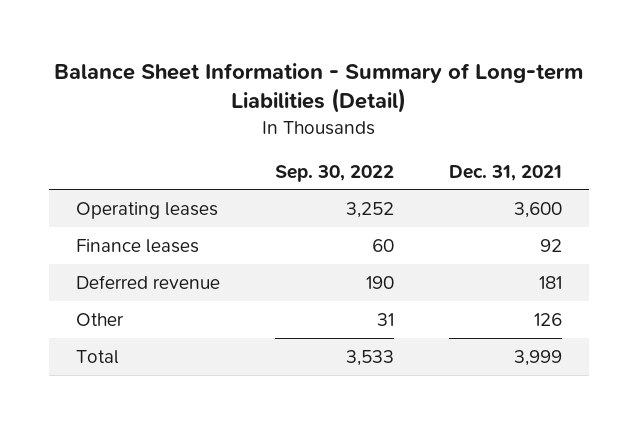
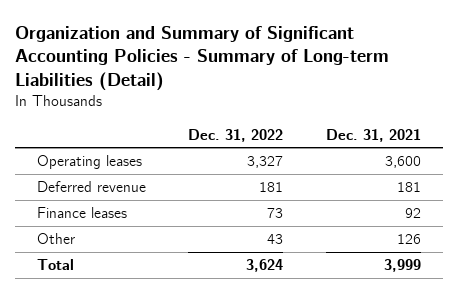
[54,62,584,114] Balance Sheet Information - Summary of Long-term Liabilities (Detail) -> [15,25,390,91] Organization and Summary of Significant Accounting Policies - Summary of Long-term Liabilities (Detail)
[275,164,395,182] Sep. 30, 2022 -> none
none -> [188,128,284,142] Dec. 31, 2022
[76,238,200,253] Finance leases -> [36,207,127,219] Finance leases

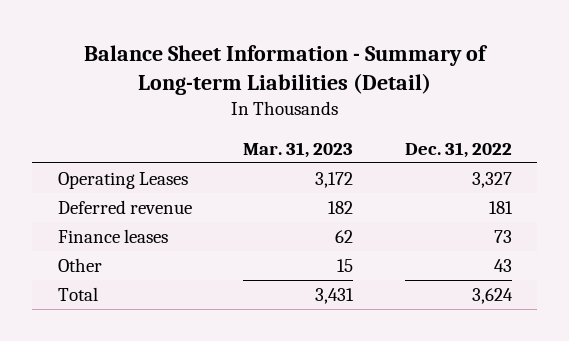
[15,25,390,91] Organization and Summary of Significant Accounting Policies - Summary of Long-term Liabilities (Detail) -> [83,45,488,96] Balance Sheet Information - Summary of Long-term Liabilities (Detail)
[326,128,422,142] Dec. 31, 2021 -> none
none -> [243,141,354,158] Mar. 31, 2023
[36,155,142,170] Operating leases -> [57,171,188,189] Operating Leases

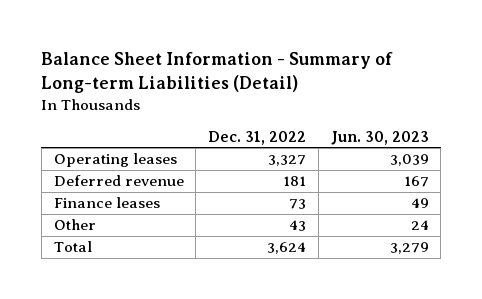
[243,141,354,158] Mar. 31, 2023 -> none
none -> [330,130,429,145] Jun. 30, 2023
[57,171,188,189] Operating Leases -> [53,153,177,168] Operating leases

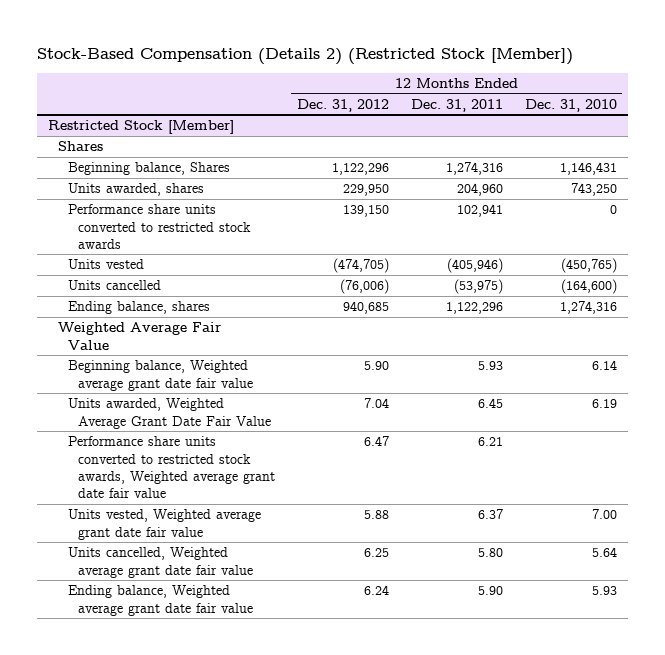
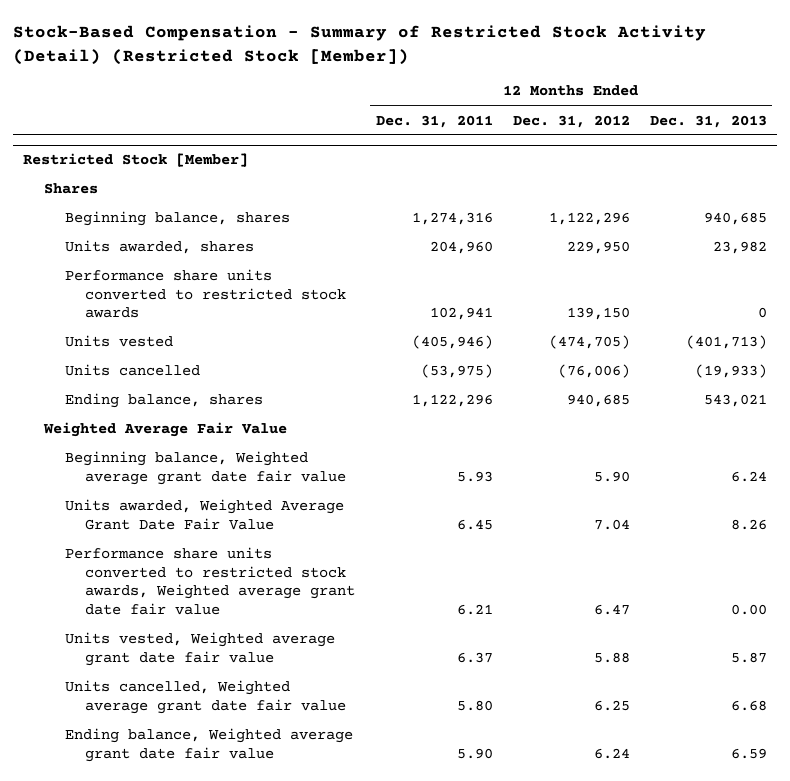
[37,47,574,65] Stock-Based Compensation (Details 2) (Restricted Stock [Member]) -> [13,25,707,65] Stock-Based Compensation - Summary of Restricted Stock Activity (Detail) (Restricted Stock [Member])
[524,98,617,112] Dec. 31, 2010 -> none
none -> [649,114,767,128] Dec. 31, 2013
[67,162,230,176] Beginning balance, Shares -> [64,211,290,227] Beginning balance, shares

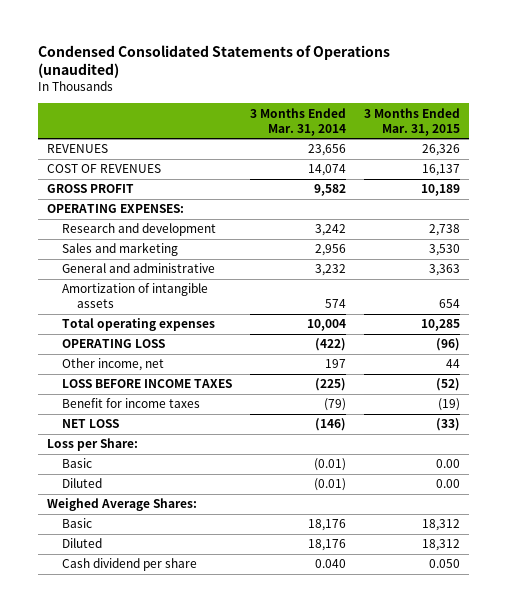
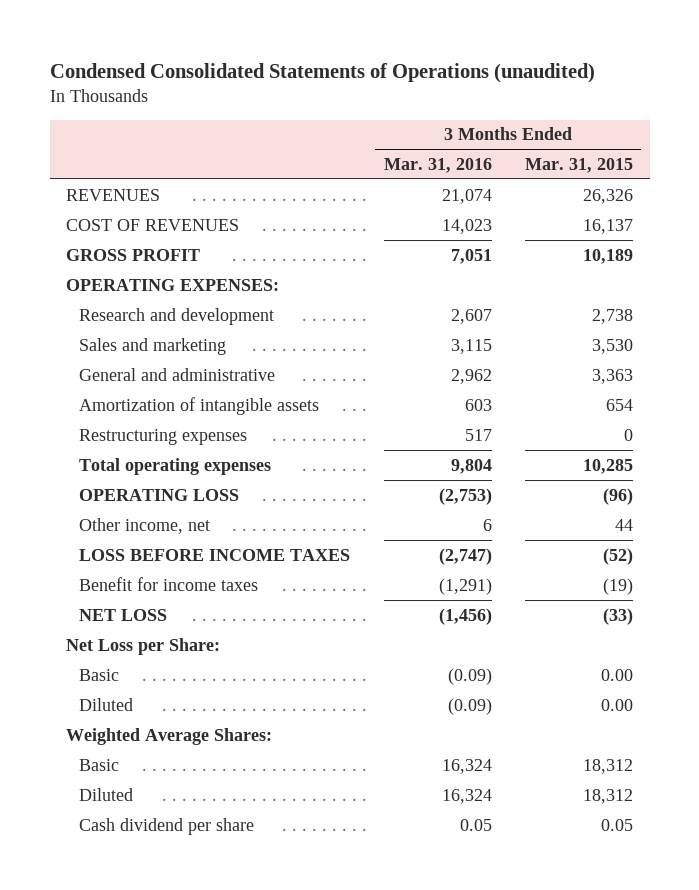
[250,107,347,136] 3 Months Ended Mar. 31, 2014 -> none
none -> [383,157,492,173] Mar. 31, 2016
none -> [79,428,248,445] Restructuring expenses
[47,438,139,452] Loss per Share: -> [66,637,221,655] Net Loss per Share:
[47,498,198,512] Weighed Average Shares: -> [66,727,273,745] Weighted Average Shares:
[429,559,461,569] 0.050 -> [600,818,633,831] 0.05

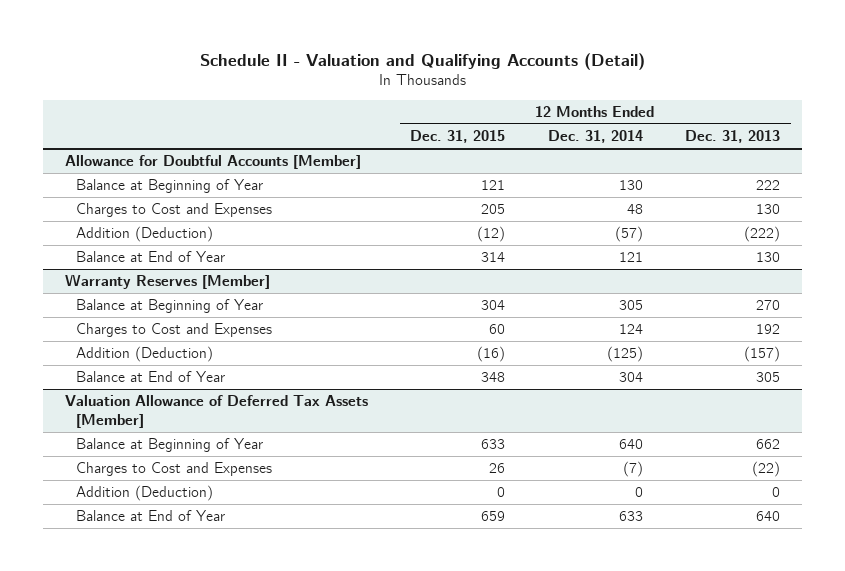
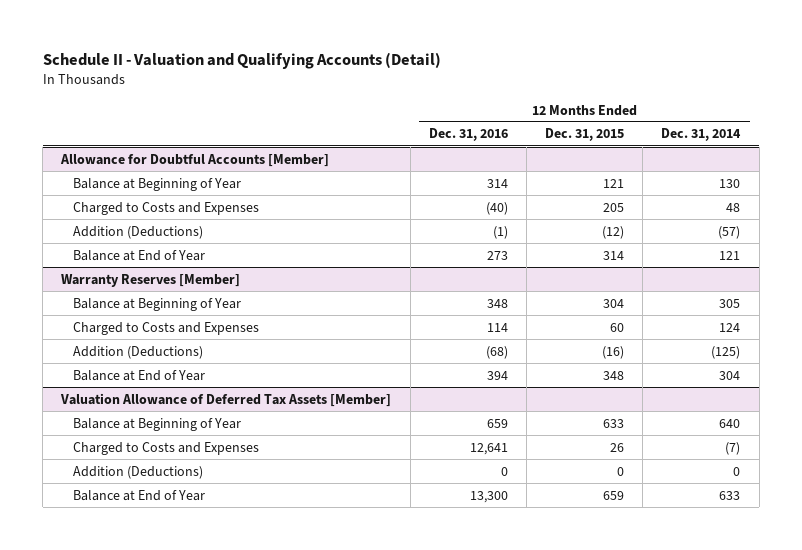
[685,130,781,144] Dec. 31, 2013 -> none
none -> [428,128,508,142] Dec. 31, 2016
[76,203,273,218] Charges to Cost and Expenses -> [73,201,260,215] Charged to Costs and Expenses
[76,226,214,243] Addition (Deduction) -> [73,225,204,239] Addition (Deductions)
[76,323,273,338] Charges to Cost and Expenses -> [73,321,260,335] Charged to Costs and Expenses
[76,346,214,363] Addition (Deduction) -> [73,345,204,359] Addition (Deductions)
[76,462,273,477] Charges to Cost and Expenses -> [73,441,260,455] Charged to Costs and Expenses
[76,485,214,502] Addition (Deduction) -> [73,465,204,479] Addition (Deductions)

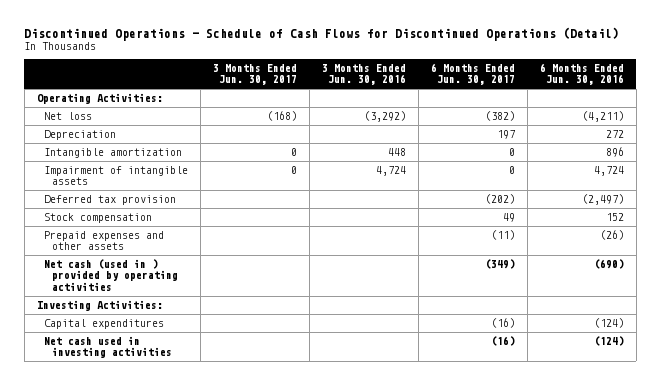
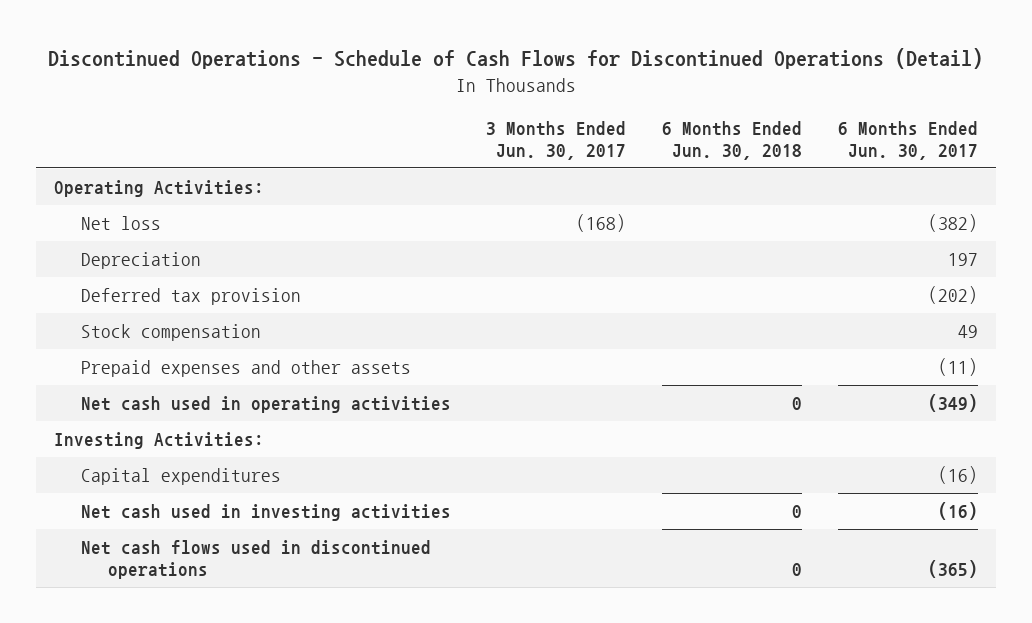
[322,64,407,86] 3 Months Ended Jun. 30, 2016 -> none
[539,63,624,86] 6 Months Ended Jun. 30, 2016 -> none
none -> [662,120,803,160] 6 Months Ended Jun. 30, 2018
[44,148,183,159] Intangible amortization -> none
[44,166,189,186] Impairment of intangible assets -> none
[44,259,179,291] Net cash (used in ) provided by operating activities -> [80,395,451,413] Net cash used in operating activities
none -> [80,539,431,580] Net cash flows used in discontinued operations

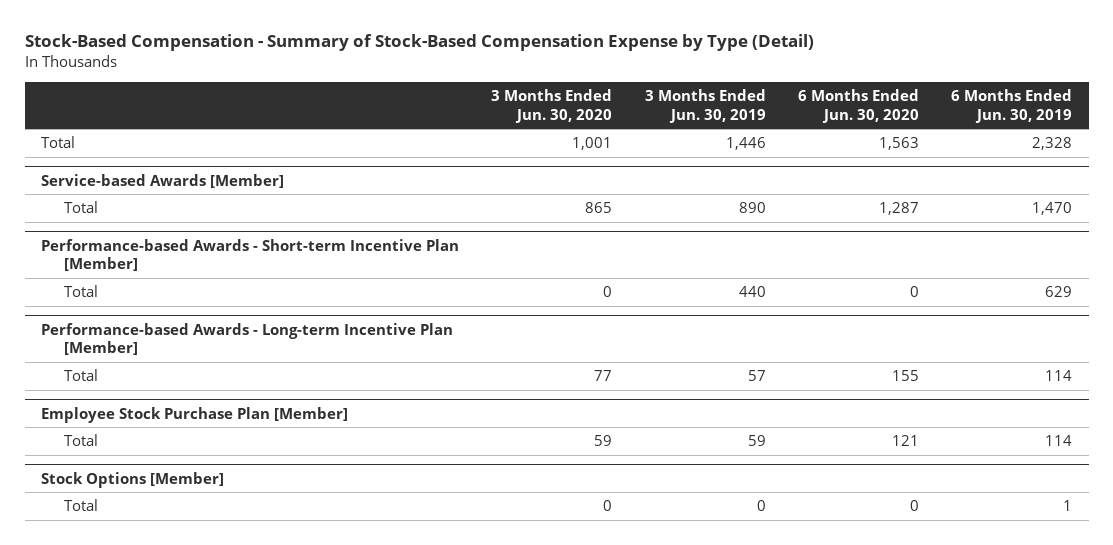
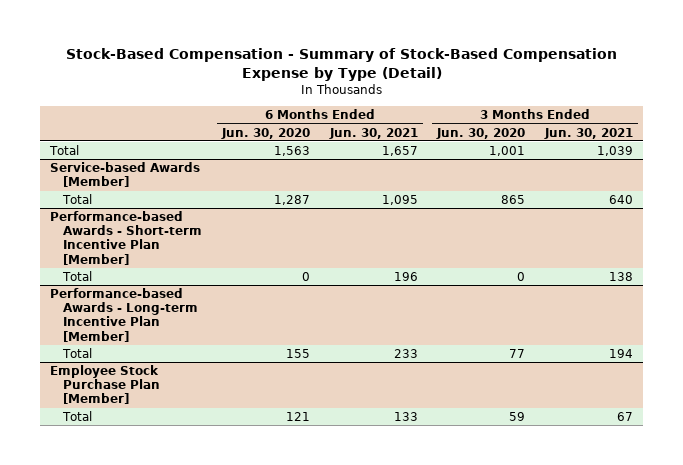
[644,88,766,123] 3 Months Ended Jun. 30, 2019 -> none
[951,88,1073,123] 6 Months Ended Jun. 30, 2019 -> none
none -> [328,127,418,139] Jun. 30, 2021
none -> [543,127,633,139] Jun. 30, 2021
[40,471,224,488] Stock Options [Member] -> none
[63,499,98,512] Total -> none

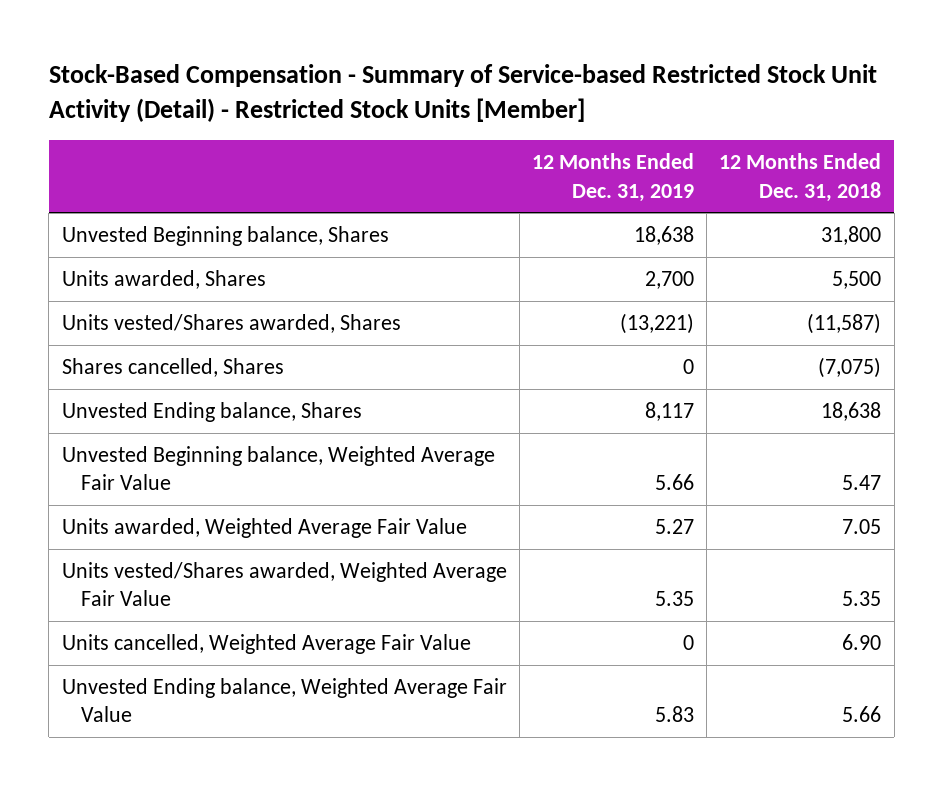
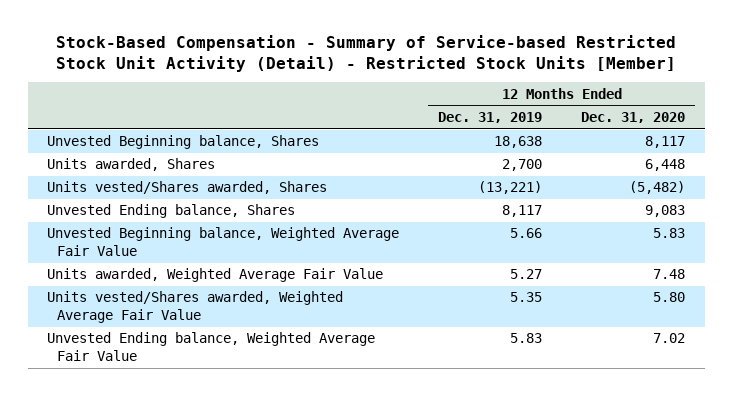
[719,153,882,202] 12 Months Ended Dec. 31, 2018 -> none
none -> [581,112,686,124] Dec. 31, 2020
[61,358,284,378] Shares cancelled, Shares -> none
[61,634,471,655] Units cancelled, Weighted Average Fair Value -> none

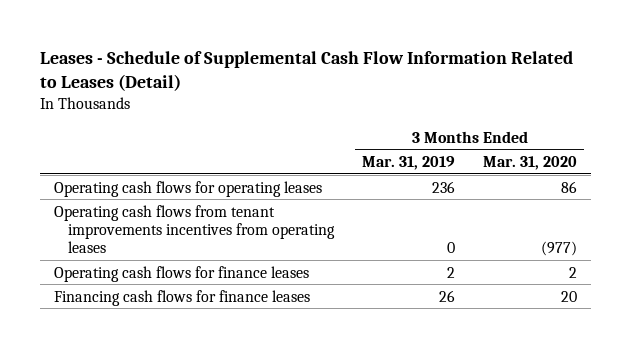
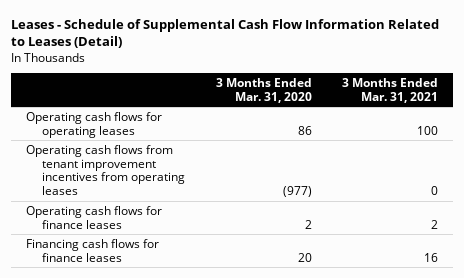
[361,156,455,171] Mar. 31, 2019 -> none
none -> [342,77,439,103] 3 Months Ended Mar. 31, 2021
[53,204,335,254] Operating cash flows from tenant improvements incentives from operating leases -> [26,144,186,196] Operating cash flows from tenant improvement incentives from operating leases

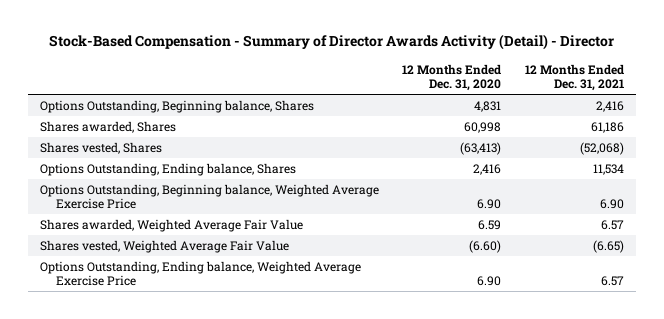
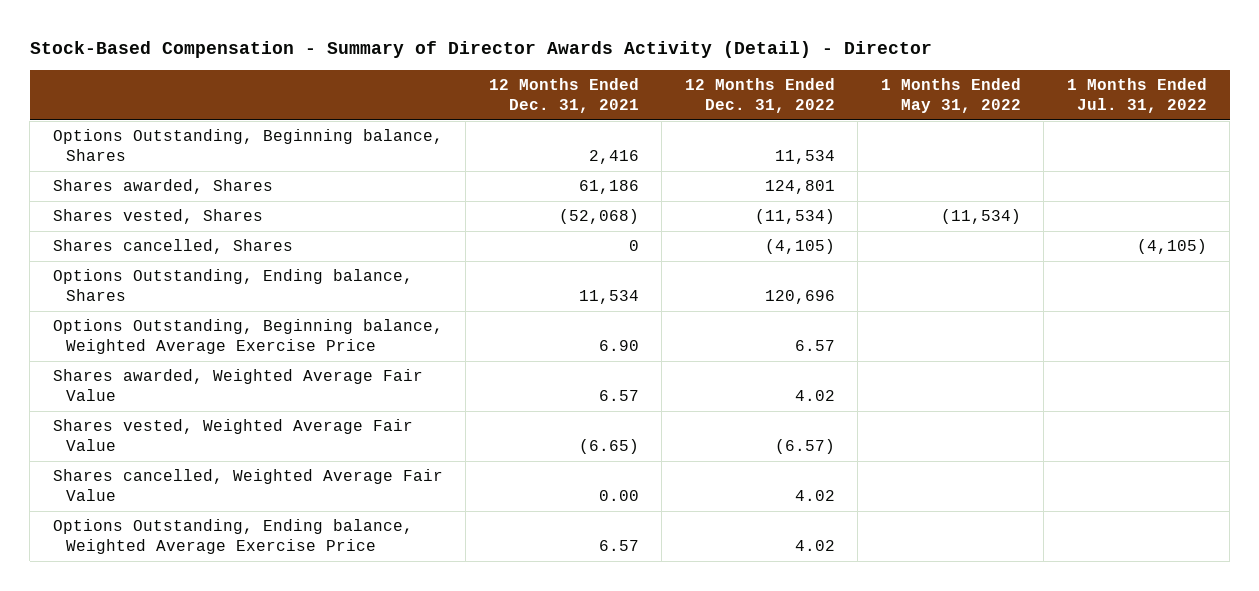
[402,63,502,91] 12 Months Ended Dec. 31, 2020 -> none
none -> [684,78,835,114] 12 Months Ended Dec. 31, 2022
none -> [880,78,1021,114] 1 Months Ended May 31, 2022
none -> [1066,78,1207,114] 1 Months Ended Jul. 31, 2022
none -> [52,239,293,255] Shares cancelled, Shares
none -> [52,469,443,502] Shares cancelled, Weighted Average Fair Value

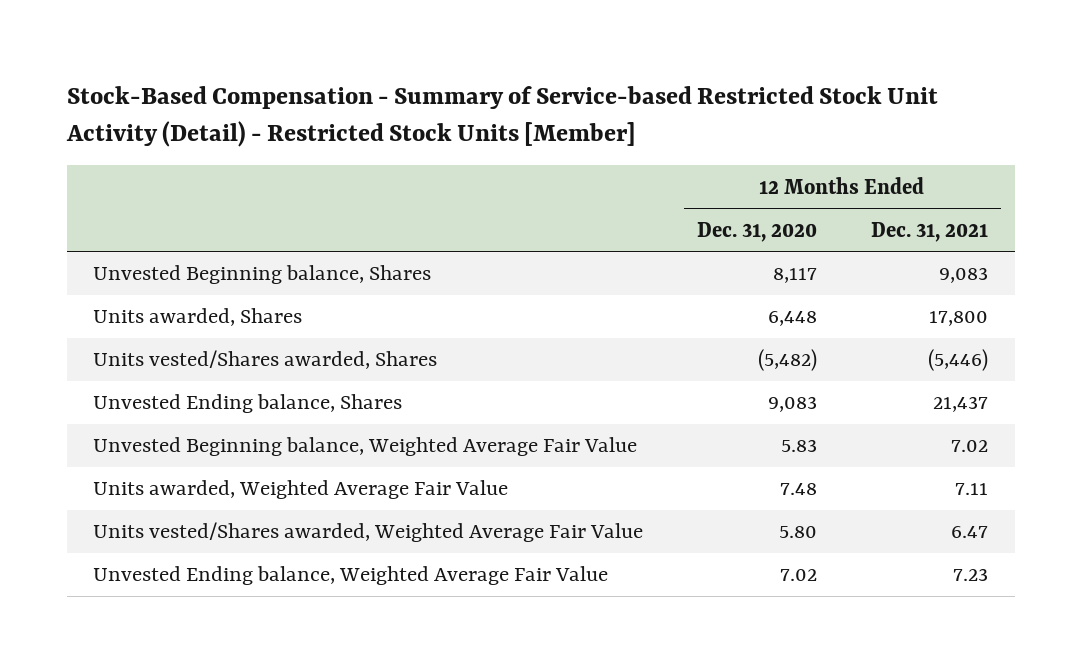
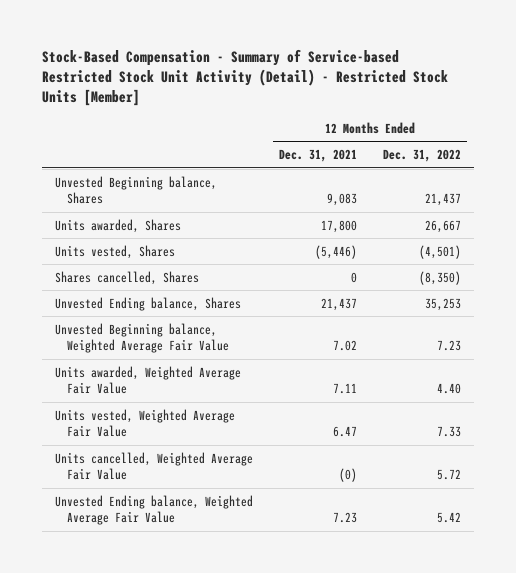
[697,221,818,242] Dec. 31, 2020 -> none
none -> [382,149,461,163] Dec. 31, 2022
[93,350,438,370] Units vested/Shares awarded, Shares -> [55,244,176,259] Units vested, Shares
none -> [55,270,200,285] Shares cancelled, Shares
[93,522,644,543] Units vested/Shares awarded, Weighted Average Fair Value -> [55,408,236,438] Units vested, Weighted Average Fair Value
none -> [55,451,254,481] Units cancelled, Weighted Average Fair Value

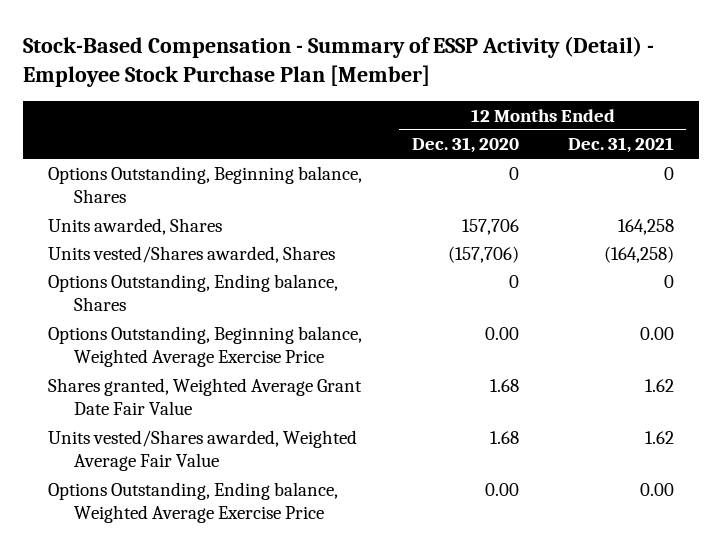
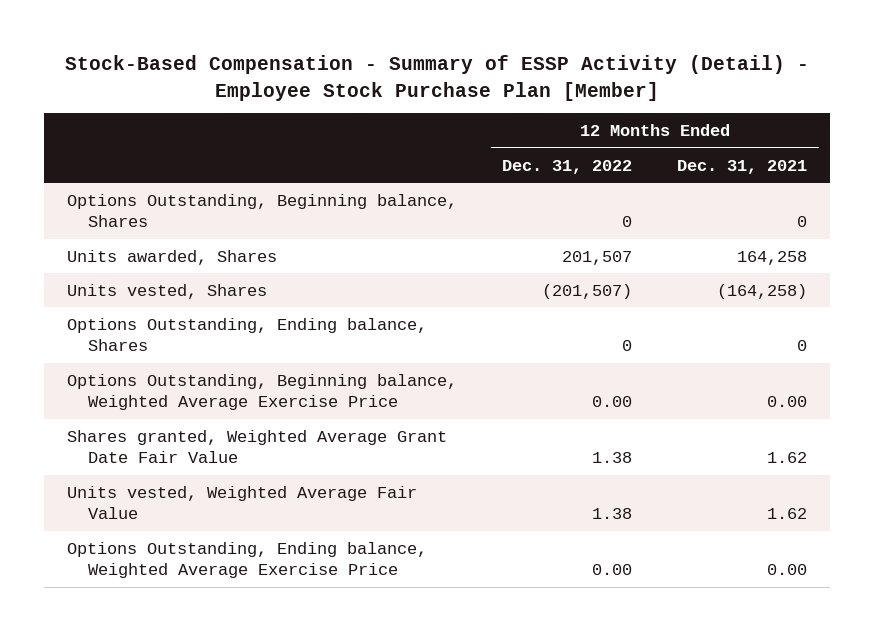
[411,137,519,154] Dec. 31, 2020 -> none
none -> [502,159,633,174] Dec. 31, 2022
[48,245,336,263] Units vested/Shares awarded, Shares -> [66,283,267,299] Units vested, Shares
[48,429,358,471] Units vested/Shares awarded, Weighted Average Fair Value -> [66,485,417,520] Units vested, Weighted Average Fair Value

